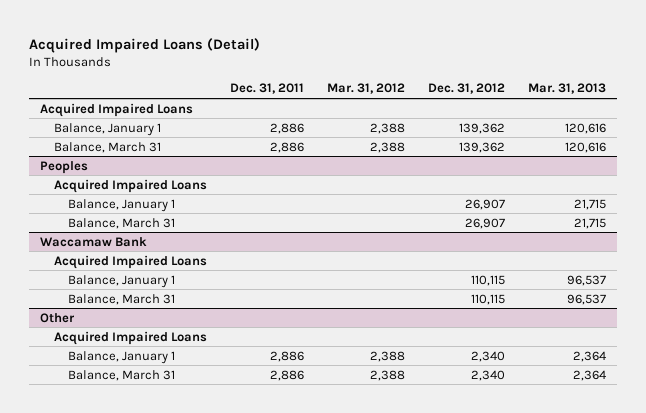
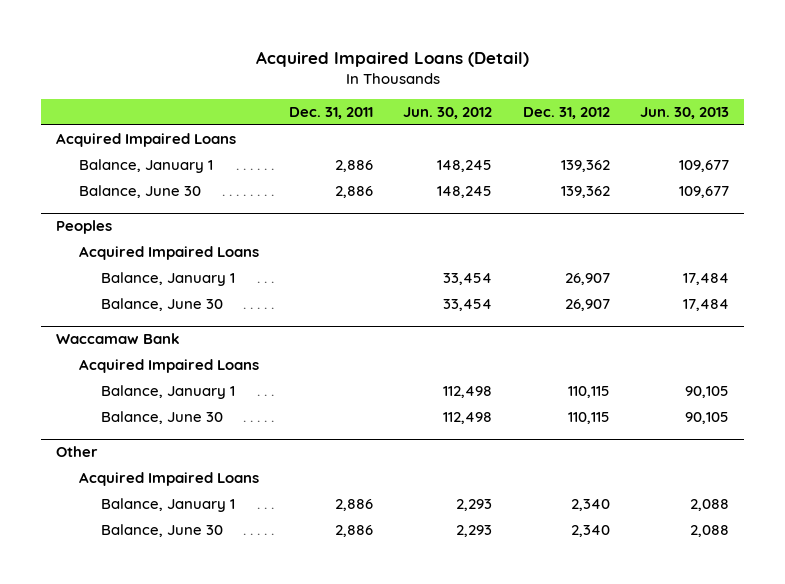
[327,83,406,95] Mar. 31, 2012 -> none
[527,83,606,95] Mar. 31, 2013 -> none
none -> [403,107,493,120] Jun. 30, 2012
none -> [640,107,730,120] Jun. 30, 2013
[54,141,162,153] Balance, March 31 -> [78,185,201,199] Balance, June 30
[68,217,176,229] Balance, March 31 -> [101,298,224,312] Balance, June 30
[68,293,176,305] Balance, March 31 -> [101,411,224,425] Balance, June 30
[68,369,176,381] Balance, March 31 -> [101,524,224,538] Balance, June 30

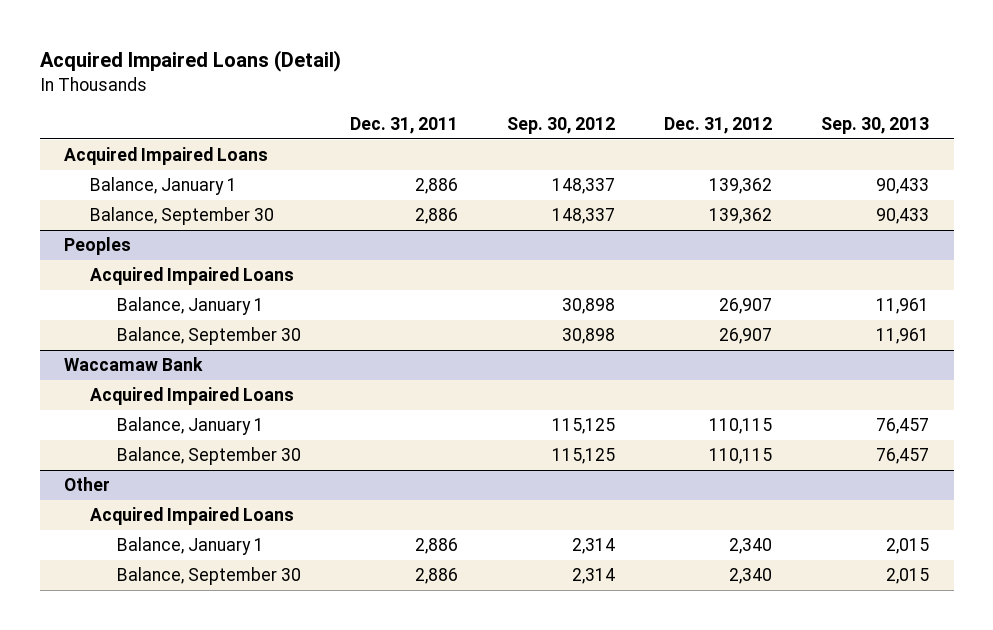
[403,107,493,120] Jun. 30, 2012 -> none
[640,107,730,120] Jun. 30, 2013 -> none
none -> [506,116,615,134] Sep. 30, 2012
none -> [821,116,930,134] Sep. 30, 2013
[78,185,201,199] Balance, June 30 -> [90,207,275,226] Balance, September 30
[101,298,224,312] Balance, June 30 -> [116,327,301,346] Balance, September 30
[101,411,224,425] Balance, June 30 -> [116,447,301,466] Balance, September 30
[101,524,224,538] Balance, June 30 -> [116,567,301,586] Balance, September 30

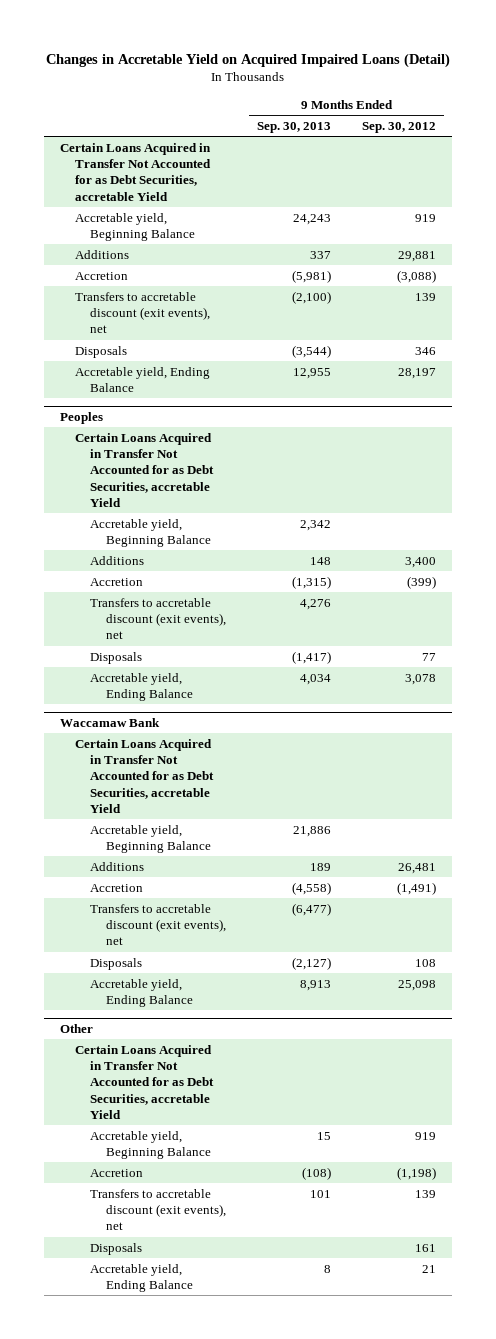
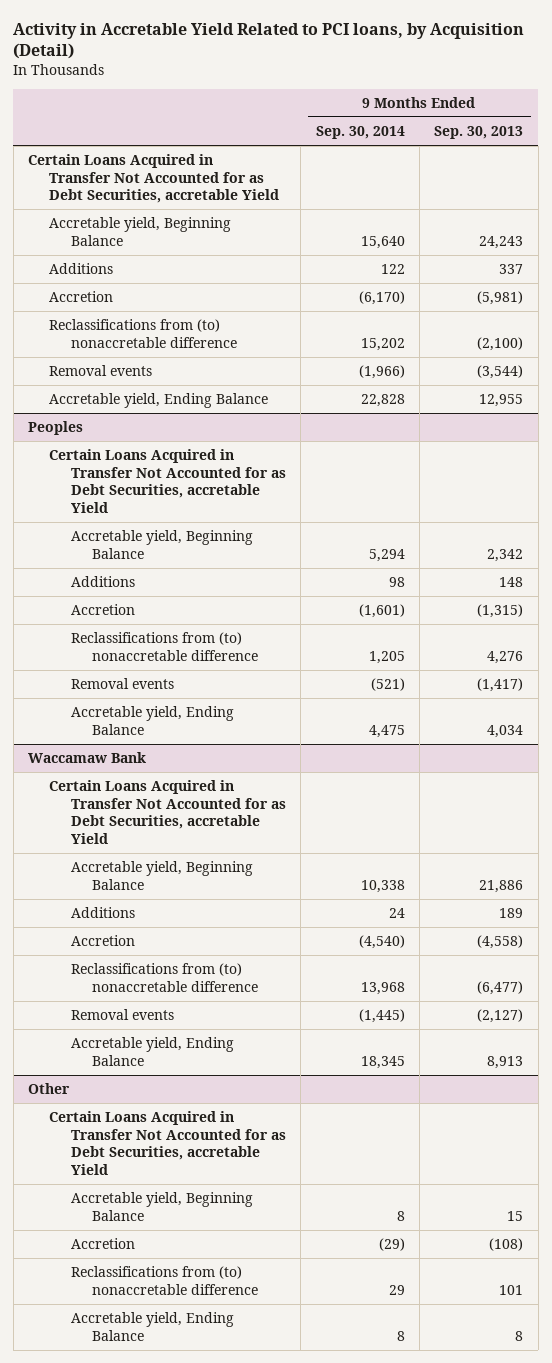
[46,53,451,69] Changes in Accretable Yield on Acquired Impaired Loans (Detail) -> [13,22,525,60] Activity in Accretable Yield Related to PCI loans, by Acquisition (Detail)
[362,121,437,133] Sep. 30, 2012 -> none
none -> [315,126,405,140] Sep. 30, 2014
[75,291,211,334] Transfers to accretable discount (exit events), net -> none
none -> [49,319,237,348] Reclassifications from (to) nonaccretable difference
[75,345,128,358] Disposals -> [49,365,153,377] Removal events
[90,597,226,640] Transfers to accretable discount (exit events), net -> [70,632,258,661] Reclassifications from (to) nonaccretable difference
[90,651,143,664] Disposals -> [70,678,174,690] Removal events
[90,903,226,946] Transfers to accretable discount (exit events), net -> [70,963,258,992] Reclassifications from (to) nonaccretable difference
[90,957,143,970] Disposals -> [70,1009,174,1021] Removal events
[90,1188,226,1231] Transfers to accretable discount (exit events), net -> none
[90,1242,143,1255] Disposals -> none
none -> [70,1266,258,1295] Reclassifications from (to) nonaccretable difference

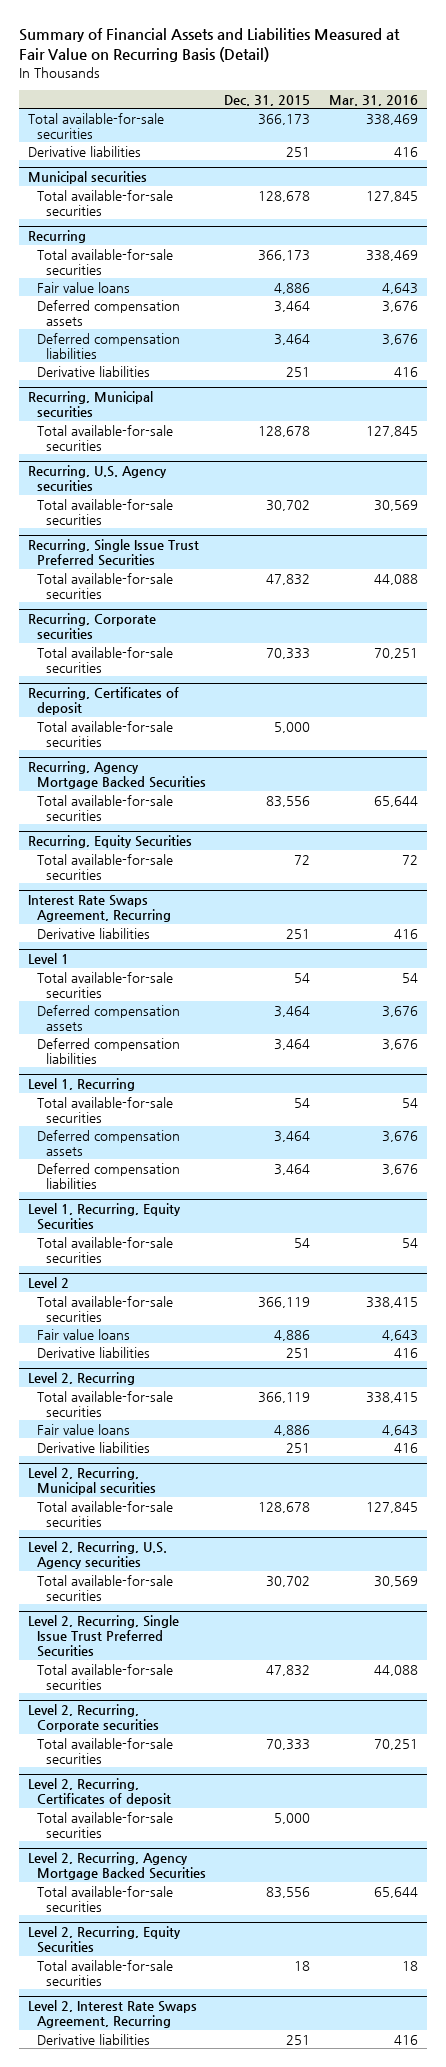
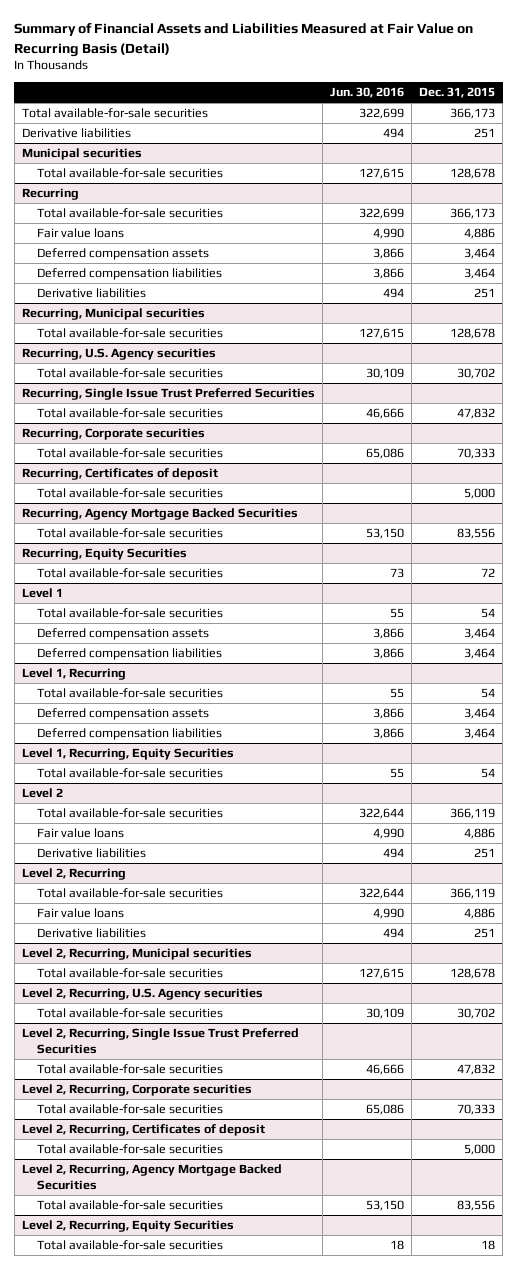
[328,94,418,106] Mar. 31, 2016 -> none
none -> [329,86,404,98] Jun. 30, 2016
[28,895,172,923] Interest Rate Swaps Agreement, Recurring -> none
[37,927,151,939] Derivative liabilities -> none
[28,2000,198,2029] Level 2, Interest Rate Swaps Agreement, Recurring -> none
[37,2033,151,2045] Derivative liabilities -> none

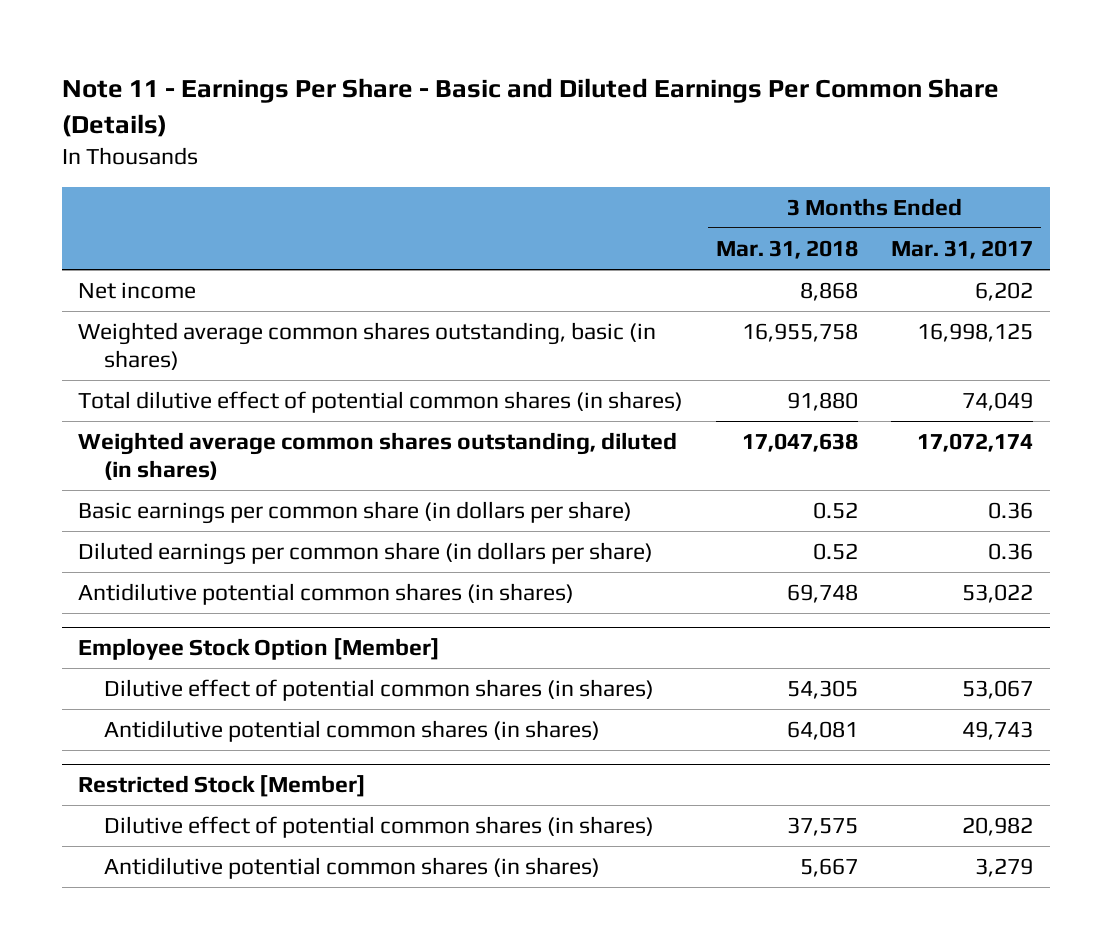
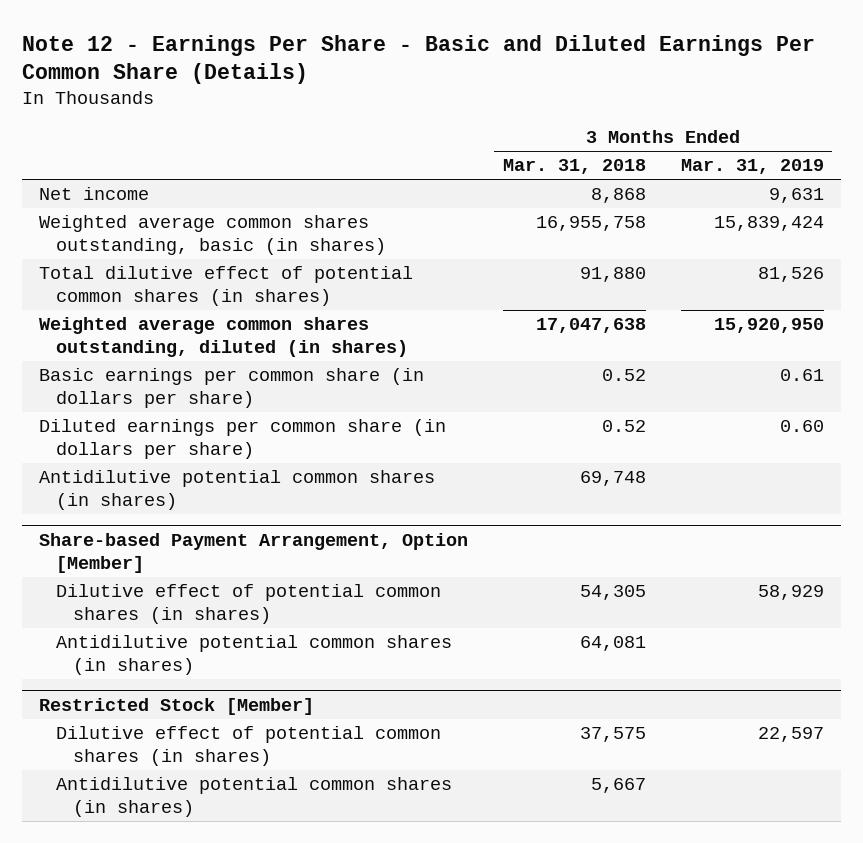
[61,78,999,137] Note 11 - Earnings Per Share - Basic and Diluted Earnings Per Common Share (Details) -> [21,34,815,85] Note 12 - Earnings Per Share - Basic and Diluted Earnings Per Common Share (Details)
[891,239,1034,259] Mar. 31, 2017 -> none
none -> [680,159,824,175] Mar. 31, 2019
[78,638,441,661] Employee Stock Option [Member] -> [39,532,469,573] Share-based Payment Arrangement, Option [Member]

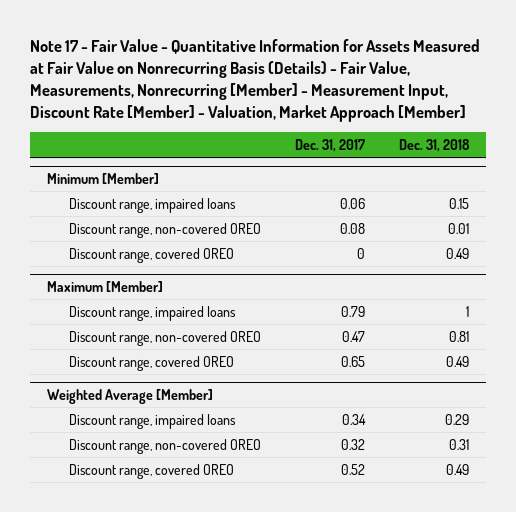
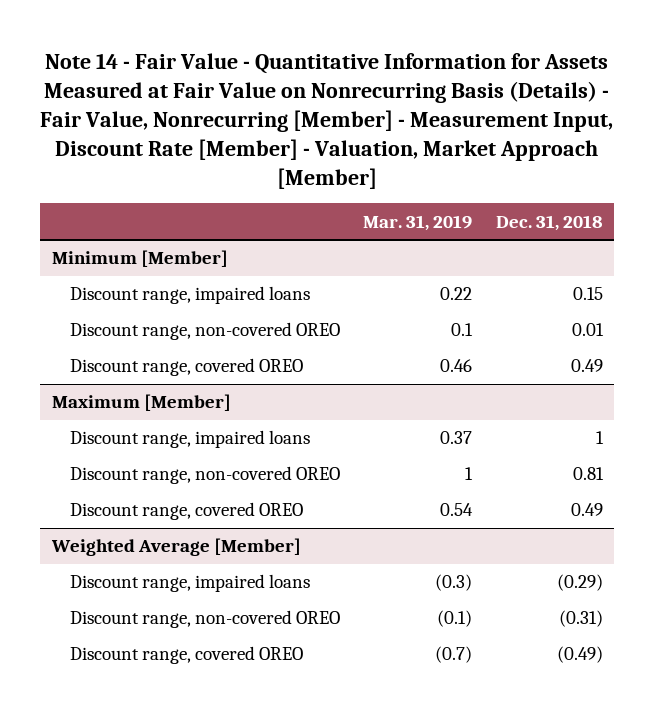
[29,38,480,122] Note 17 - Fair Value - Quantitative Information for Assets Measured at Fair Value on Nonrecurring Basis (Details) - Fair Value, Measurements, Nonrecurring [Member] - Measurement Input, Discount Rate [Member] - Valuation, Market Approach [Member] -> [40,53,614,189] Note 14 - Fair Value - Quantitative Information for Assets Measured at Fair Value on Nonrecurring Basis (Details) - Fair Value, Nonrecurring [Member] - Measurement Input, Discount Rate [Member] - Valuation, Market Approach [Member]
[295,138,366,152] Dec. 31, 2017 -> none
none -> [363,214,473,231] Mar. 31, 2019
[445,413,470,425] 0.29 -> [556,574,603,592] (0.29)
[449,438,470,450] 0.31 -> [558,610,603,628] (0.31)
[446,463,470,475] 0.49 -> [556,646,603,664] (0.49)

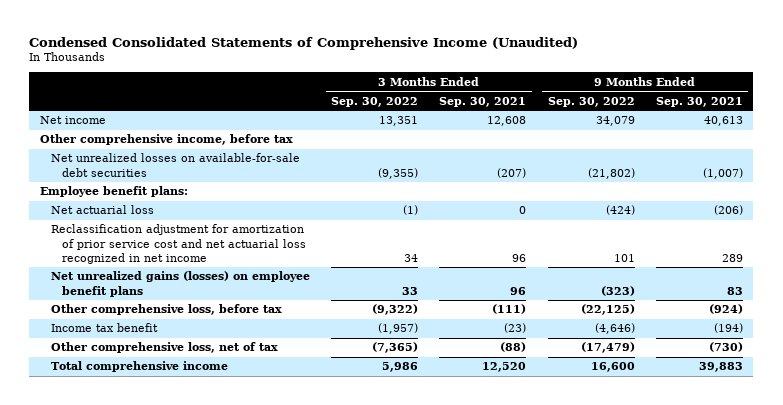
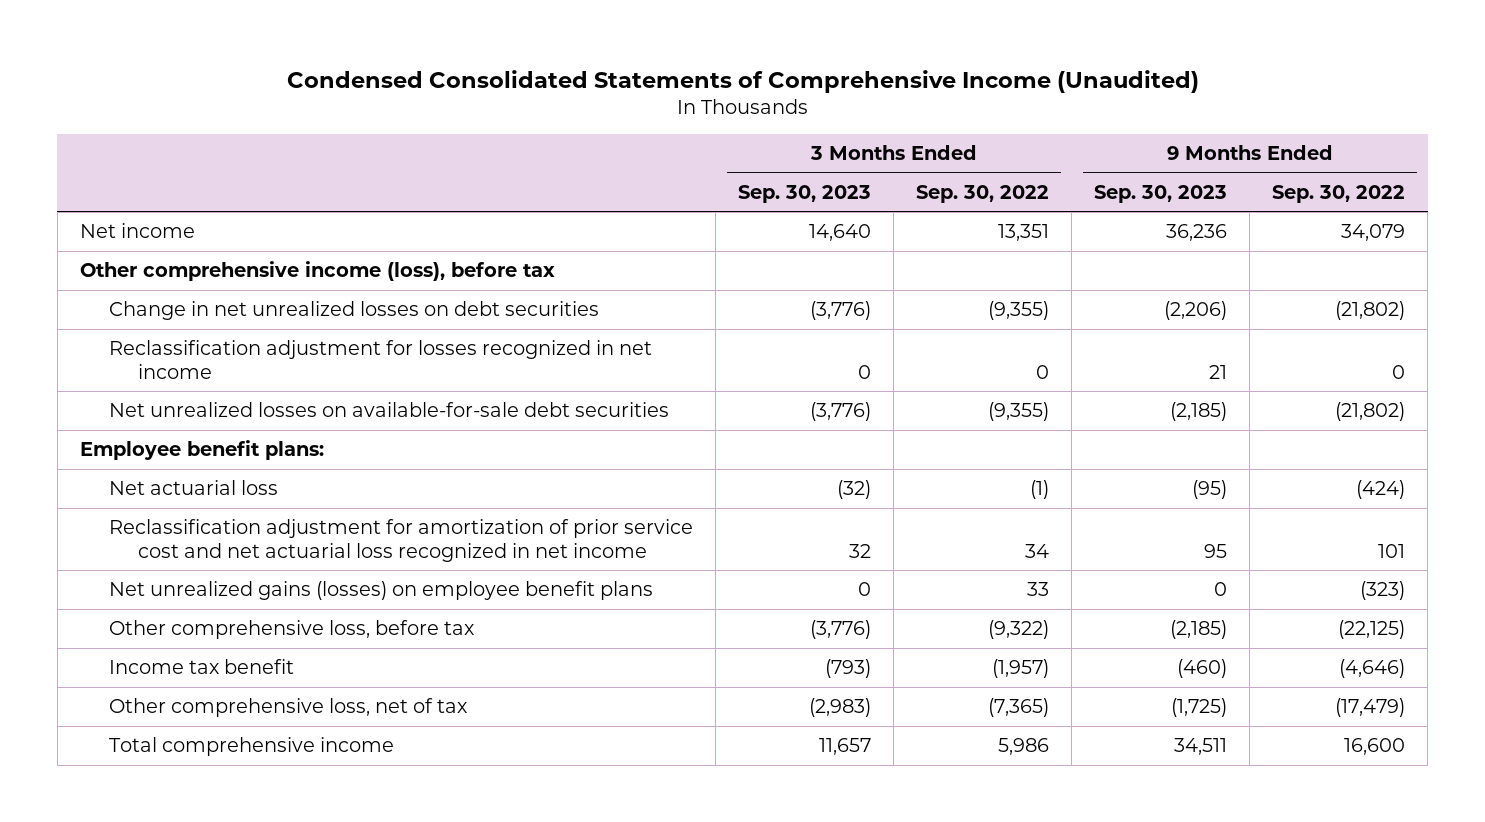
[439,96,527,107] Sep. 30, 2021 -> none
[655,96,743,107] Sep. 30, 2021 -> none
none -> [738,184,872,203] Sep. 30, 2023
none -> [1094,184,1228,203] Sep. 30, 2023
[40,134,294,146] Other comprehensive income, before tax -> [79,261,555,282] Other comprehensive income (loss), before tax
none -> [109,301,600,321] Change in net unrealized losses on debt securities
none -> [109,340,653,379] Reclassification adjustment for losses recognized in net income

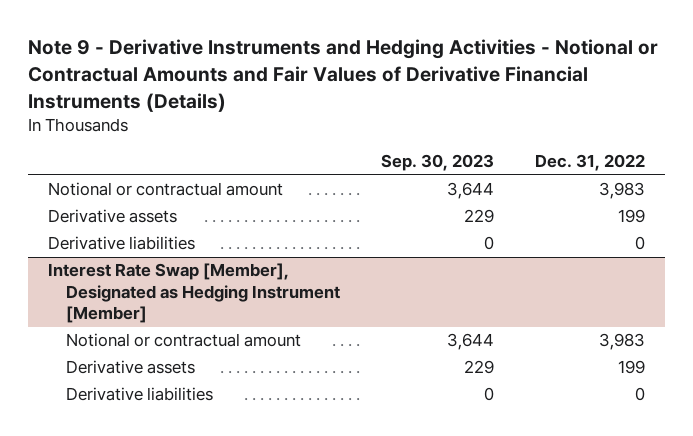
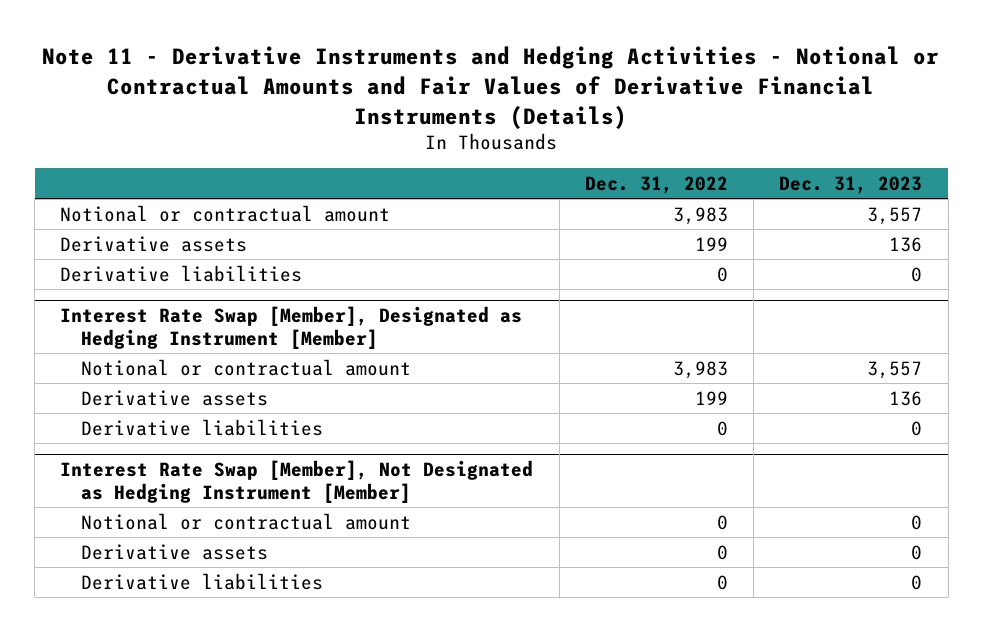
[27,39,658,112] Note 9 - Derivative Instruments and Hedging Activities - Notional or Contractual Amounts and Fair Values of Derivative Financial Instruments (Details) -> [42,46,940,129] Note 11 - Derivative Instruments and Hedging Activities - Notional or Contractual Amounts and Fair Values of Derivative Financial Instruments (Details)
[380,154,494,172] Sep. 30, 2023 -> none
none -> [779,175,923,194] Dec. 31, 2023
none -> [60,460,534,504] Interest Rate Swap [Member], Not Designated as Hedging Instrument [Member]
none -> [80,512,411,530] Notional or contractual amount
none -> [80,543,268,560] Derivative assets
none -> [80,572,323,590] Derivative liabilities

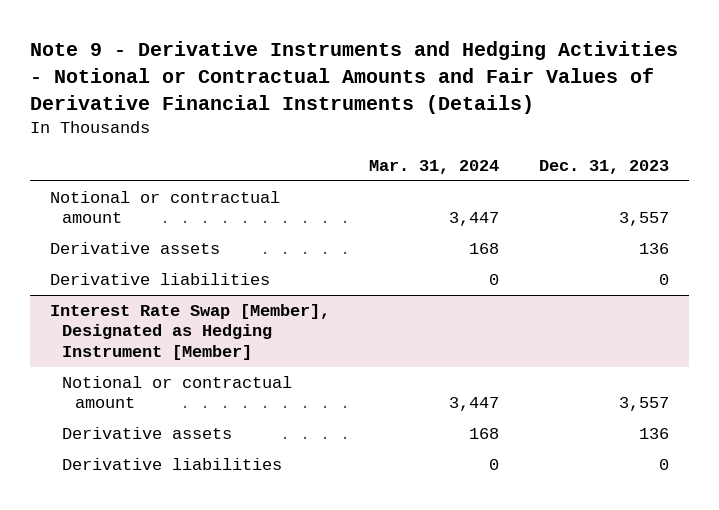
[42,46,940,129] Note 11 - Derivative Instruments and Hedging Activities - Notional or Contractual Amounts and Fair Values of Derivative Financial Instruments (Details) -> [29,41,678,114] Note 9 - Derivative Instruments and Hedging Activities - Notional or Contractual Amounts and Fair Values of Derivative Financial Instruments (Details)
[584,175,728,194] Dec. 31, 2022 -> none
none -> [369,160,500,175] Mar. 31, 2024
[60,460,534,504] Interest Rate Swap [Member], Not Designated as Hedging Instrument [Member] -> none
[80,512,411,530] Notional or contractual amount -> none
[80,543,268,560] Derivative assets -> none
[80,572,323,590] Derivative liabilities -> none

